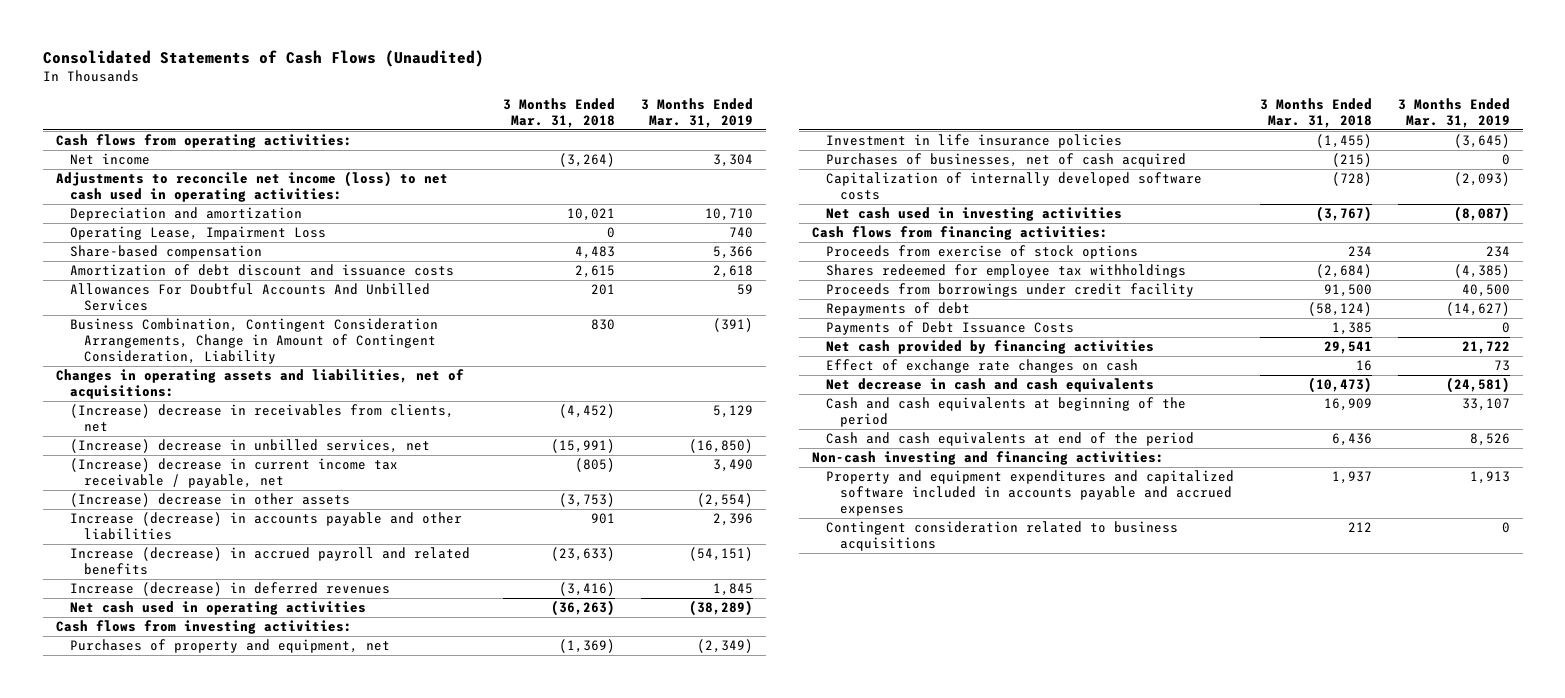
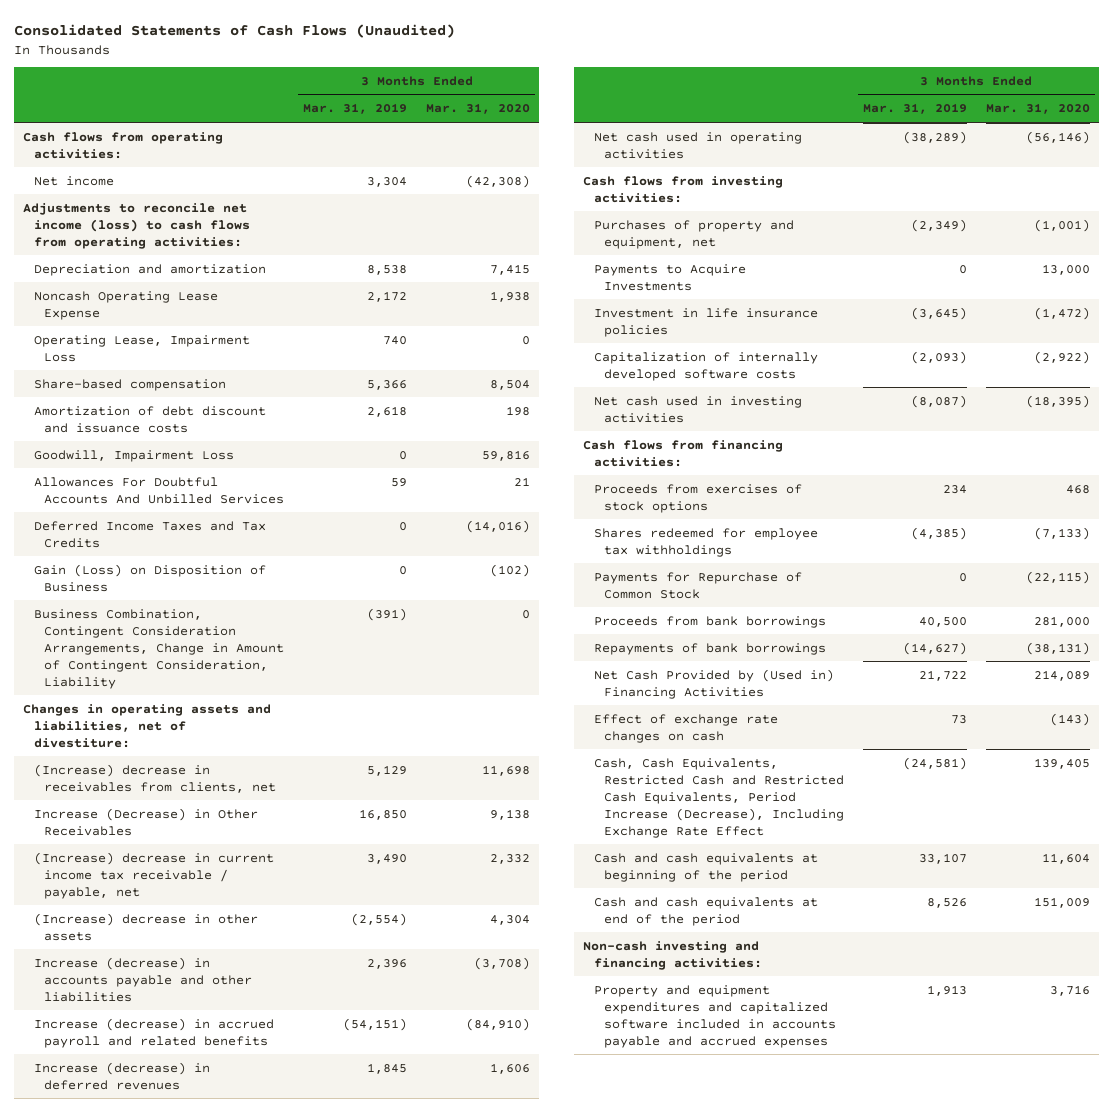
[503,97,616,128] 3 Months Ended Mar. 31, 2018 -> none
none -> [425,103,530,115] Mar. 31, 2020
[55,171,448,202] Adjustments to reconcile net income (loss) to net cash used in operating activities: -> [23,202,250,249] Adjustments to reconcile net income (loss) to cash flows from operating activities:
[705,208,754,222] 10,710 -> [367,264,408,275] 8,538
none -> [33,290,218,320] Noncash Operating Lease Expense
none -> [33,449,234,462] Goodwill, Impairment Loss
none -> [33,520,266,548] Deferred Income Taxes and Tax Credits
none -> [33,563,266,592] Gain (Loss) on Disposition of Business
[55,369,464,399] Changes in operating assets and liabilities, net of acquisitions: -> [23,703,272,748] Changes in operating assets and liabilities, net of divestiture:
[69,439,430,454] (Increase) decrease in unbilled services, net -> none
none -> [33,807,258,836] Increase (Decrease) in Other Receivables
none -> [593,263,746,291] Payments to Acquire Investments
[826,153,1187,168] Purchases of businesses, net of cash acquired -> none
[826,245,1139,260] Proceeds from exercise of stock options -> [593,483,802,513] Proceeds from exercises of stock options
[826,321,1075,336] Payments of Debt Issuance Costs -> none
none -> [593,571,802,599] Payments for Repurchase of Common Stock
[826,283,1195,298] Proceeds from borrowings under credit facility -> [593,615,826,628] Proceeds from bank borrowings
[826,302,971,317] Repayments of debt -> [593,642,826,655] Repayments of bank borrowings
[826,340,1155,355] Net cash provided by financing activities -> [593,668,834,699] Net Cash Provided by (Used in) Financing Activities
[826,378,1155,393] Net decrease in cash and cash equivalents -> [593,757,845,838] Cash, Cash Equivalents, Restricted Cash and Restricted Cash Equivalents, Period Increase (Decrease), Including Exchange Rate Effect
[826,521,1179,551] Contingent consideration related to business acquisitions -> none

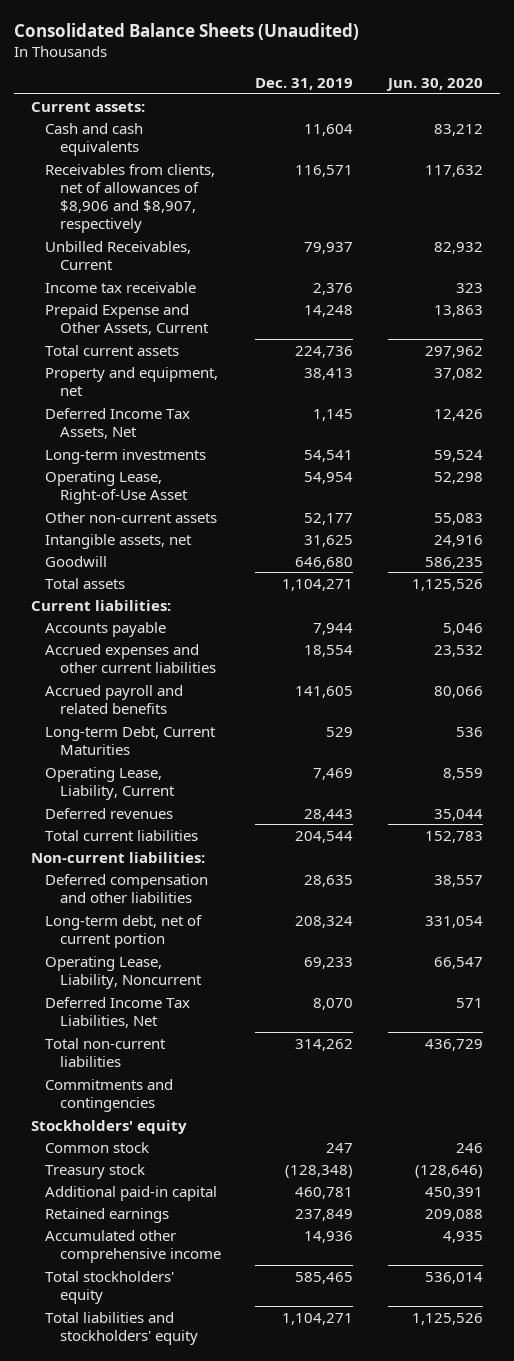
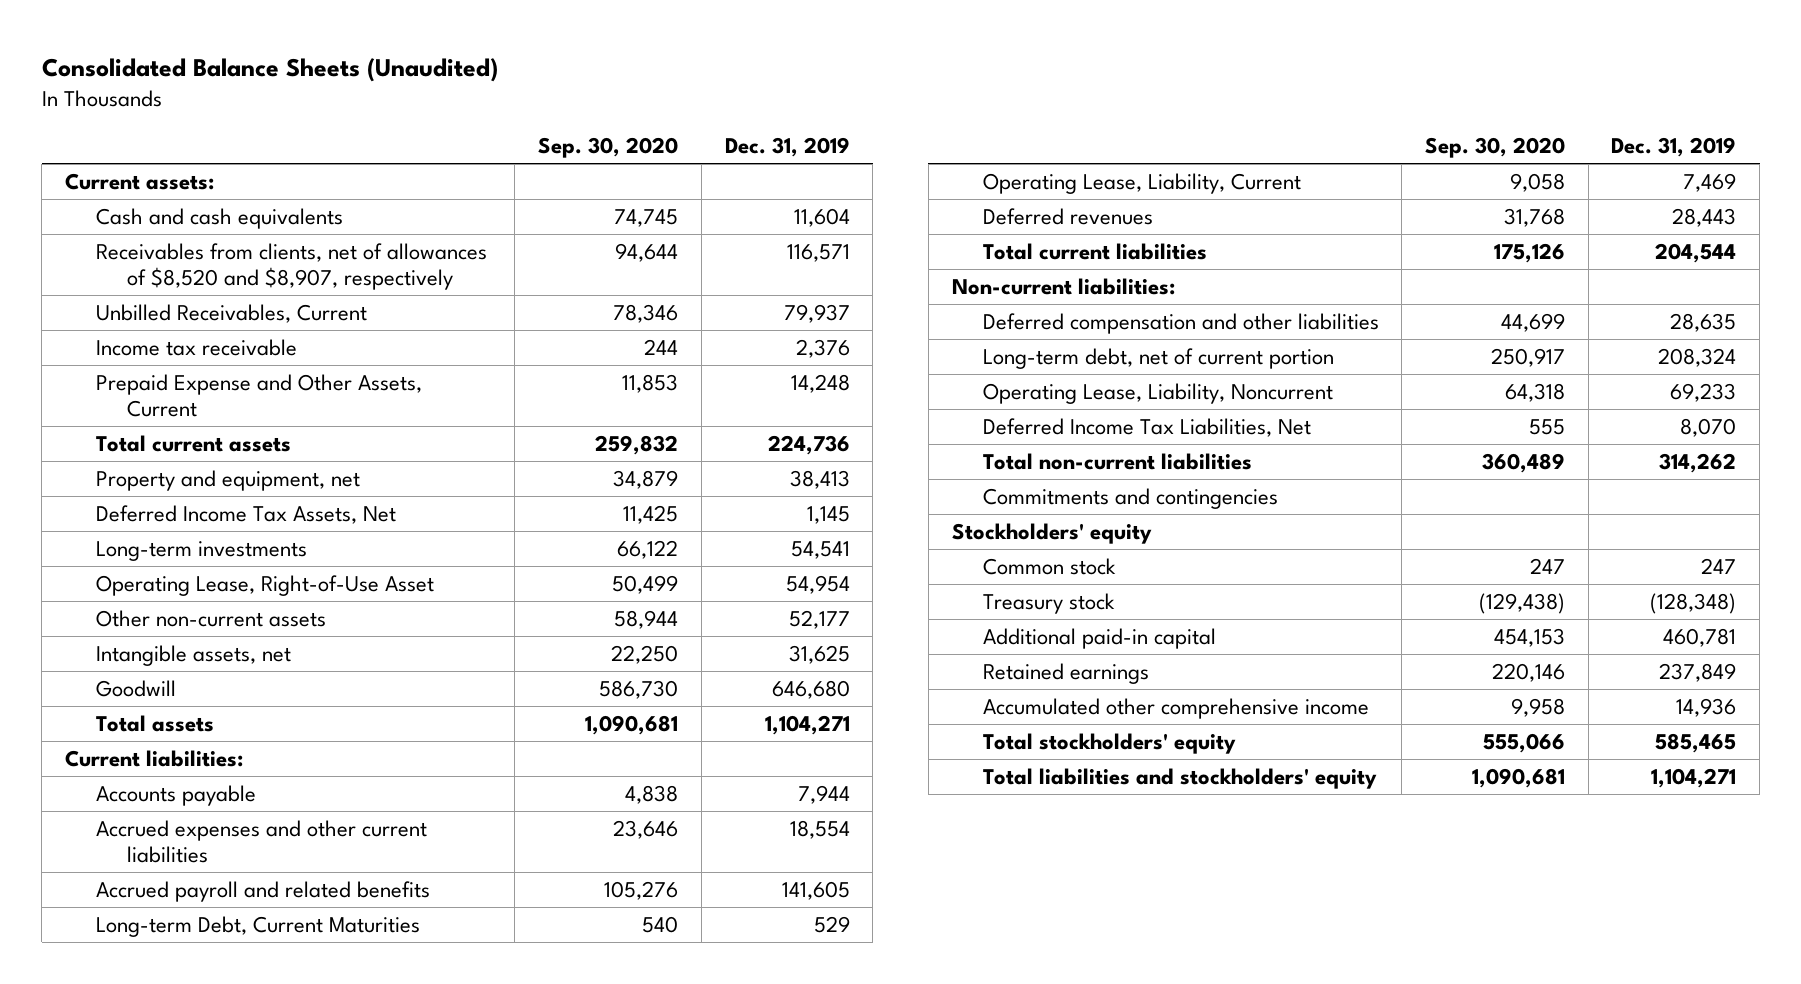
[385,77,483,91] Jun. 30, 2020 -> none
none -> [538,137,679,159] Sep. 30, 2020
[45,163,216,234] Receivables from clients, net of allowances of $8,906 and $8,907, respectively -> [95,242,487,291] Receivables from clients, net of allowances of $8,520 and $8,907, respectively

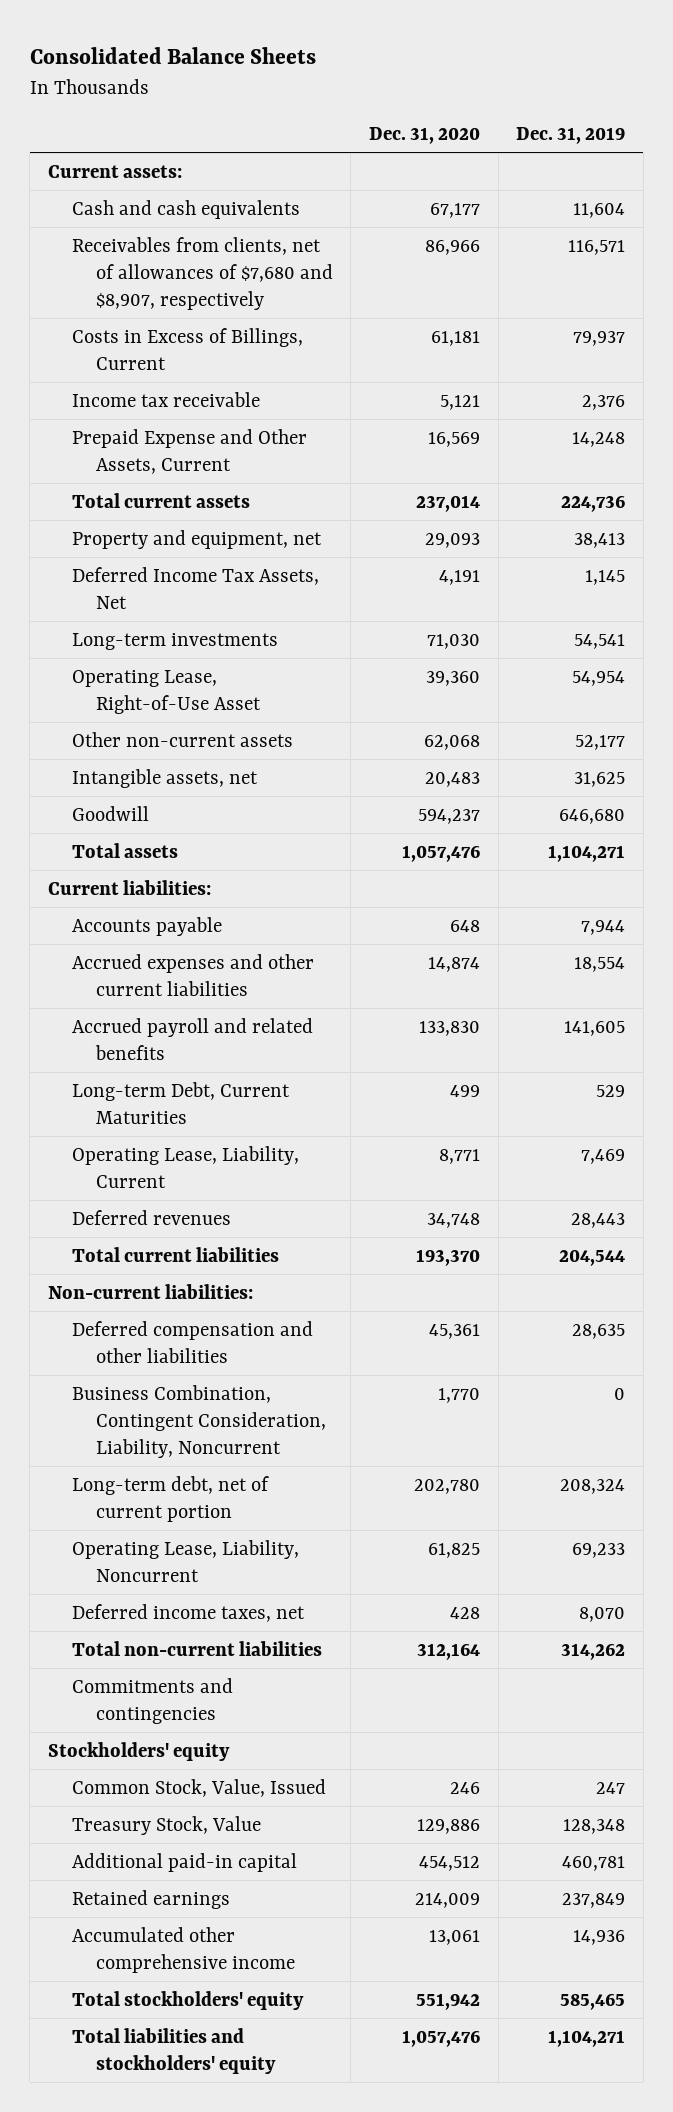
[41,58,498,83] Consolidated Balance Sheets (Unaudited) -> [29,47,316,65] Consolidated Balance Sheets
[538,137,679,159] Sep. 30, 2020 -> none
none -> [368,127,480,145] Dec. 31, 2020
[95,242,487,291] Receivables from clients, net of allowances of $8,520 and $8,907, respectively -> [71,236,333,311] Receivables from clients, net of allowances of $7,680 and $8,907, respectively
[95,303,367,323] Unbilled Receivables, Current -> [71,327,303,370] Costs in Excess of Billings, Current
none -> [71,1384,326,1459] Business Combination, Contingent Consideration, Liability, Noncurrent
[982,417,1311,437] Deferred Income Tax Liabilities, Net -> [71,1603,305,1622] Deferred income taxes, net
[982,557,1116,575] Common stock -> [71,1778,326,1797] Common Stock, Value, Issued
[982,592,1115,614] Treasury stock -> [71,1815,261,1835] Treasury Stock, Value
[1650,592,1737,614] (128,348) -> [563,1818,626,1834] 128,348

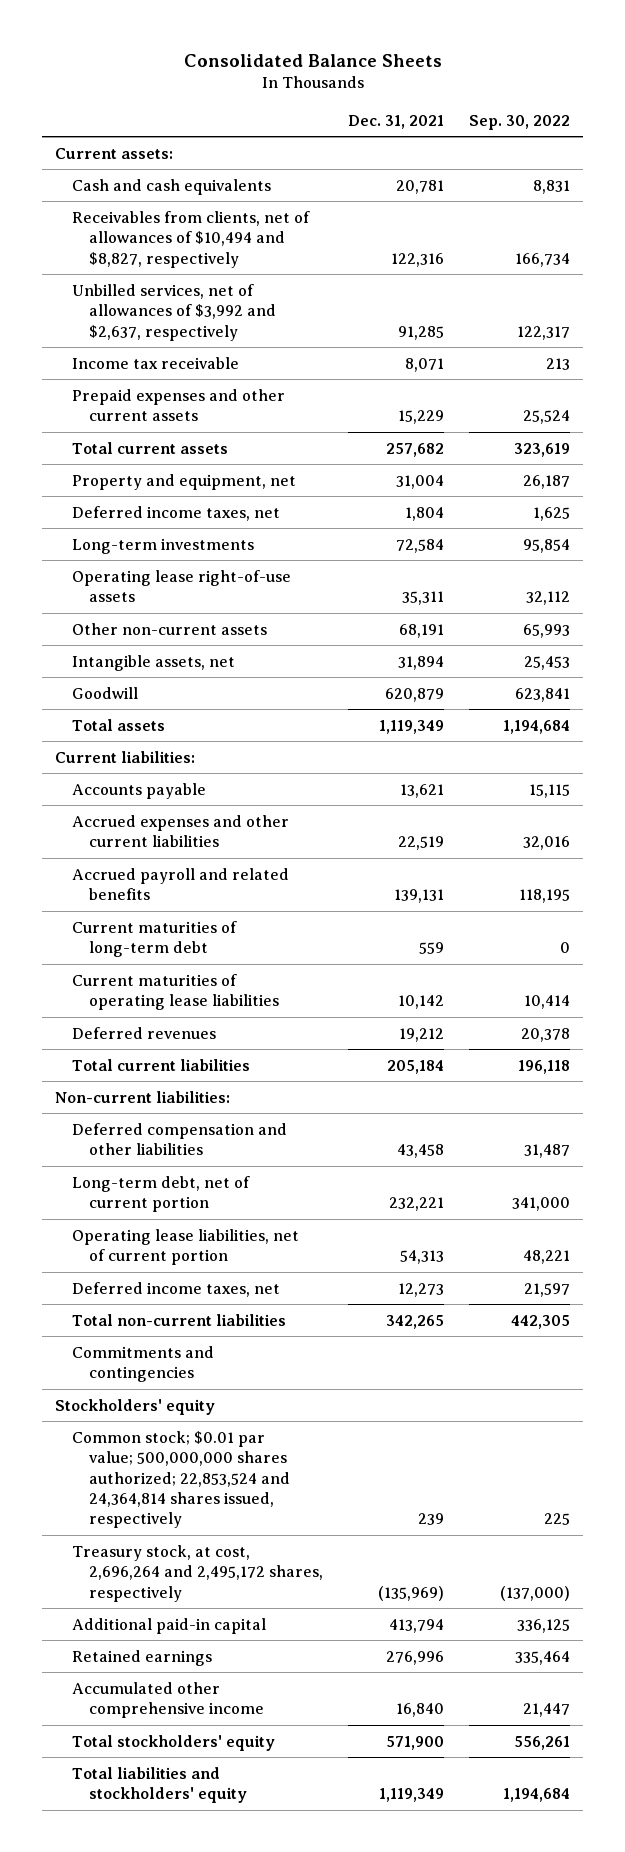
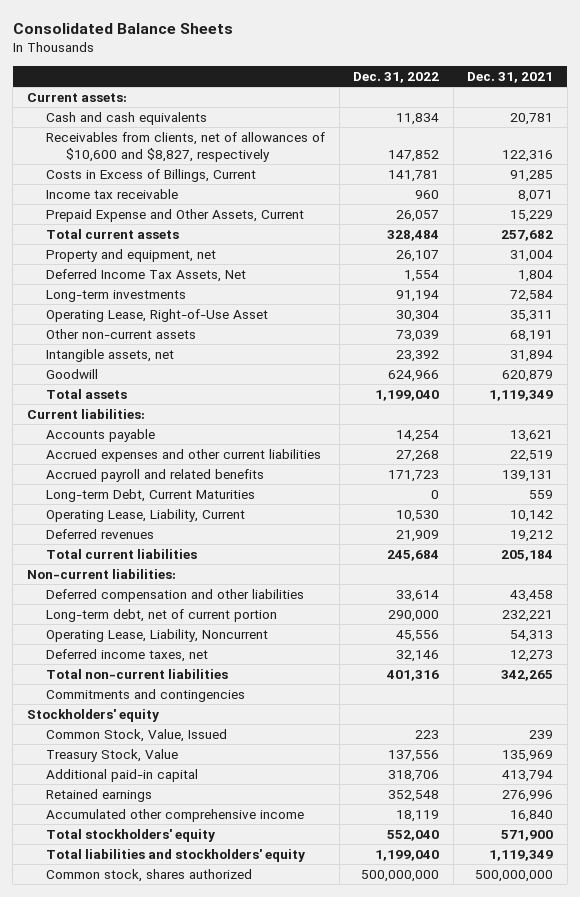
[469,114,571,130] Sep. 30, 2022 -> none
none -> [353,71,440,83] Dec. 31, 2022
[71,210,310,268] Receivables from clients, net of allowances of $10,494 and $8,827, respectively -> [46,131,326,162] Receivables from clients, net of allowances of $10,600 and $8,827, respectively
[71,283,276,341] Unbilled services, net of allowances of $3,992 and $2,637, respectively -> [46,168,257,182] Costs in Excess of Billings, Current
[71,388,285,422] Prepaid expenses and other current assets -> [46,208,305,222] Prepaid Expense and Other Assets, Current
[71,505,280,521] Deferred income taxes, net -> [46,268,247,282] Deferred Income Tax Assets, Net
[71,569,291,603] Operating lease right-of-use assets -> [46,308,269,322] Operating Lease, Right-of-Use Asset
[71,920,237,958] Current maturities of long-term debt -> [46,488,256,502] Long-term Debt, Current Maturities
[71,973,279,1011] Current maturities of operating lease liabilities -> [46,508,246,522] Operating Lease, Liability, Current
[71,1228,299,1266] Operating lease liabilities, net of current portion -> [46,628,269,642] Operating Lease, Liability, Noncurrent
[71,1544,323,1602] Treasury stock, at cost, 2,696,264 and 2,495,172 shares, respectively -> none
[71,1430,290,1529] Common stock; $0.01 par value; 500,000,000 shares authorized; 22,853,524 and 24,364,814 shares issued, respectively -> [46,728,228,742] Common Stock, Value, Issued
none -> [46,748,179,762] Treasury Stock, Value
none -> [46,868,253,882] Common stock, shares authorized

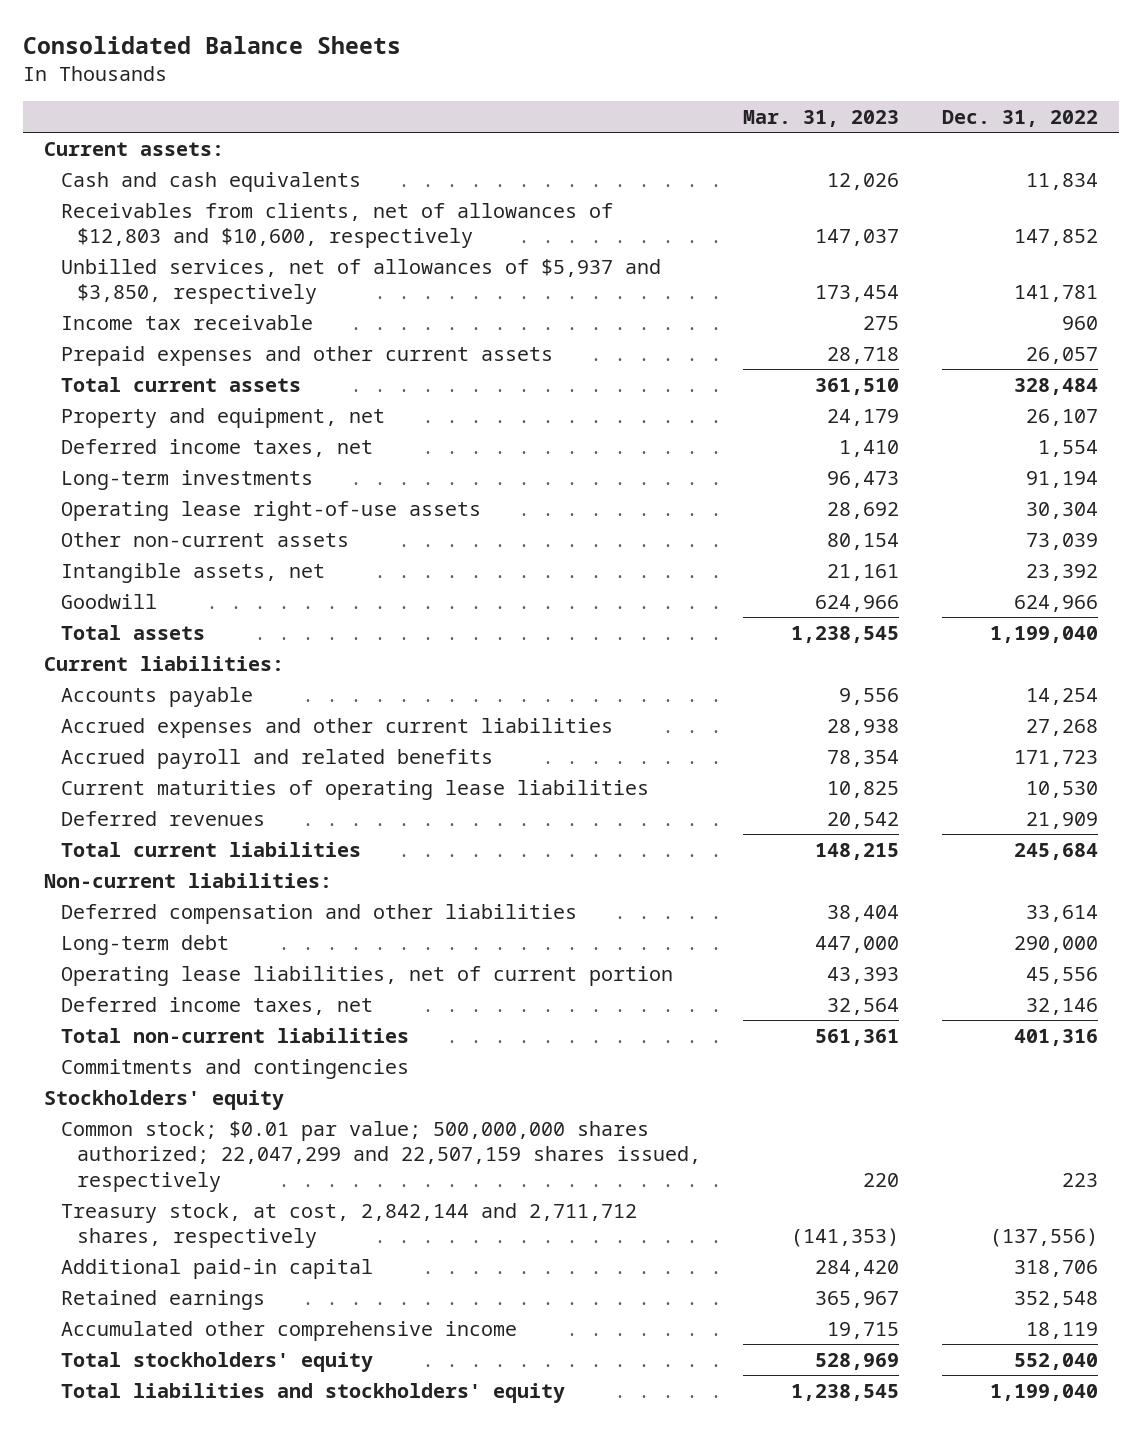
[467,71,554,83] Dec. 31, 2021 -> none
none -> [743,109,900,127] Mar. 31, 2023
[46,131,326,162] Receivables from clients, net of allowances of $10,600 and $8,827, respectively -> [60,202,613,249] Receivables from clients, net of allowances of $12,803 and $10,600, respectively
[46,168,257,182] Costs in Excess of Billings, Current -> [60,258,661,305] Unbilled services, net of allowances of $5,937 and $3,850, respectively
[46,208,305,222] Prepaid Expense and Other Assets, Current -> [60,345,553,366] Prepaid expenses and other current assets
[46,268,247,282] Deferred Income Tax Assets, Net -> [60,438,373,457] Deferred income taxes, net
[46,308,269,322] Operating Lease, Right-of-Use Asset -> [60,500,481,521] Operating lease right-of-use assets
[46,488,256,502] Long-term Debt, Current Maturities -> none
[46,508,246,522] Operating Lease, Liability, Current -> [60,779,649,800] Current maturities of operating lease liabilities
[46,608,278,622] Long-term debt, net of current portion -> [60,934,229,955] Long-term debt
[46,628,269,642] Operating Lease, Liability, Noncurrent -> [60,965,673,986] Operating lease liabilities, net of current portion
[46,748,179,762] Treasury Stock, Value -> none
[46,728,228,742] Common Stock, Value, Issued -> [60,1120,701,1192] Common stock; $0.01 par value; 500,000,000 shares authorized; 22,047,299 and 22,507,159 shares issued, respectively
none -> [60,1202,637,1249] Treasury stock, at cost, 2,842,144 and 2,711,712 shares, respectively
[46,868,253,882] Common stock, shares authorized -> none

